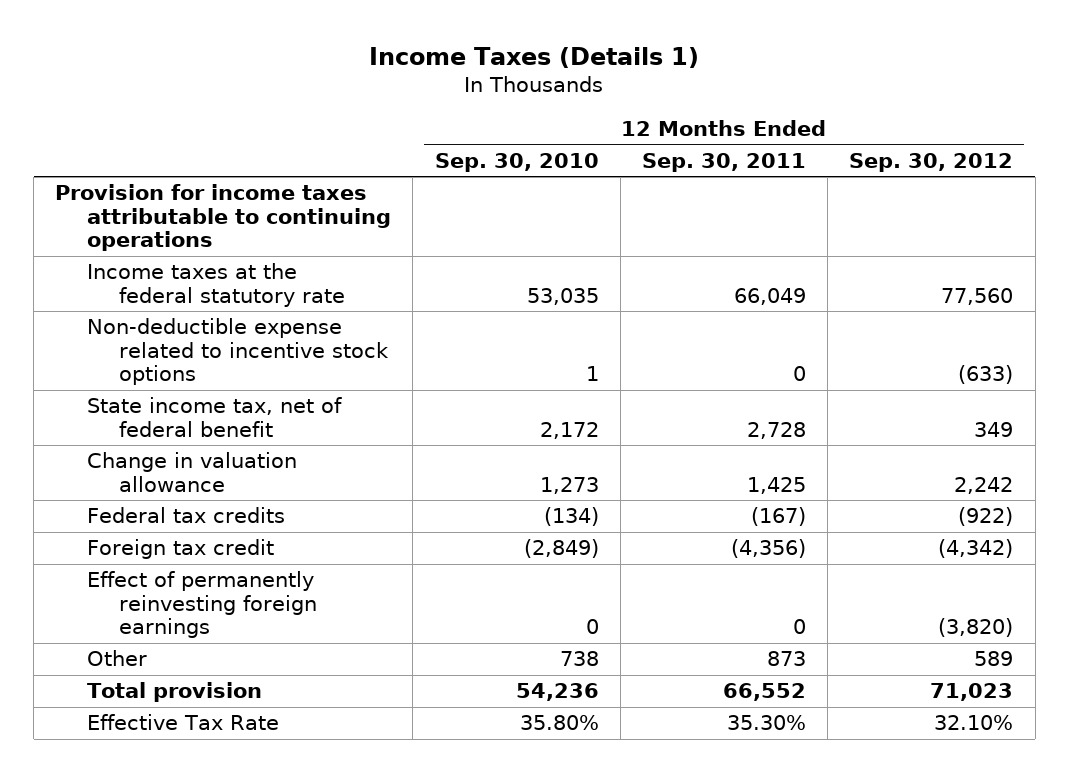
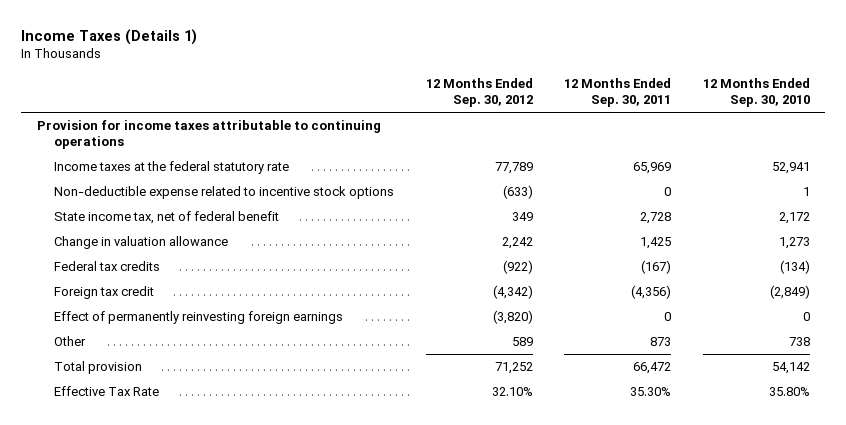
[526,287,599,305] 53,035 -> [771,162,810,175] 52,941
[733,287,806,305] 66,049 -> [633,162,672,175] 65,969
[941,287,1014,305] 77,560 -> [494,162,533,175] 77,789
[515,683,599,702] 54,236 -> [771,362,810,375] 54,142
[722,683,806,702] 66,552 -> [633,362,672,375] 66,472
[930,683,1014,702] 71,023 -> [494,362,533,375] 71,252

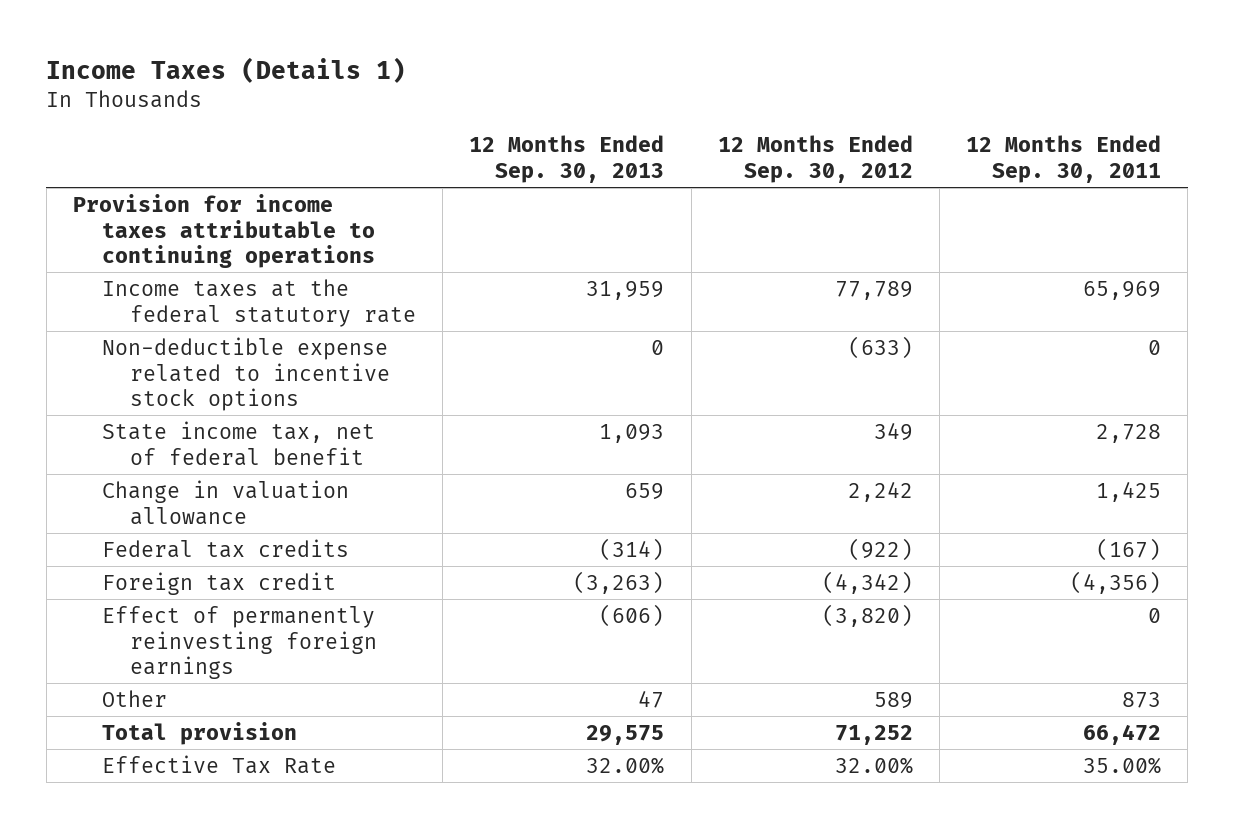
[702,78,810,107] 12 Months Ended Sep. 30, 2010 -> none
none -> [469,135,665,183] 12 Months Ended Sep. 30, 2013
[491,387,533,397] 32.10% -> [834,757,913,775] 32.00%
[630,387,672,397] 35.30% -> [1083,757,1162,775] 35.00%

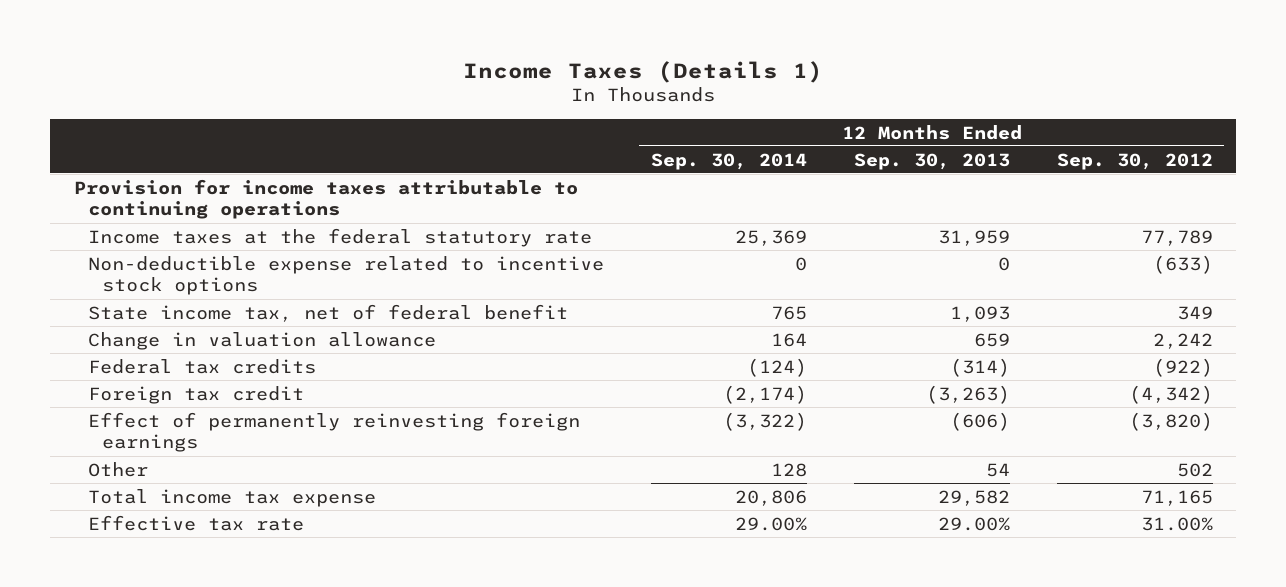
[966,135,1162,183] 12 Months Ended Sep. 30, 2011 -> none
none -> [650,152,807,170] Sep. 30, 2014
[638,690,665,709] 47 -> [985,462,1010,477] 54
[873,692,913,710] 589 -> [1176,462,1213,477] 502
[101,722,297,746] Total provision -> [87,488,376,507] Total income tax expense
[586,725,665,746] 29,575 -> [937,489,1010,506] 29,582
[834,725,913,746] 71,252 -> [1140,489,1213,506] 71,165
[101,755,336,775] Effective Tax Rate -> [87,514,304,531] Effective tax rate
[586,757,665,775] 32.00% -> [937,516,1010,531] 29.00%
[834,757,913,775] 32.00% -> [1140,516,1213,531] 31.00%

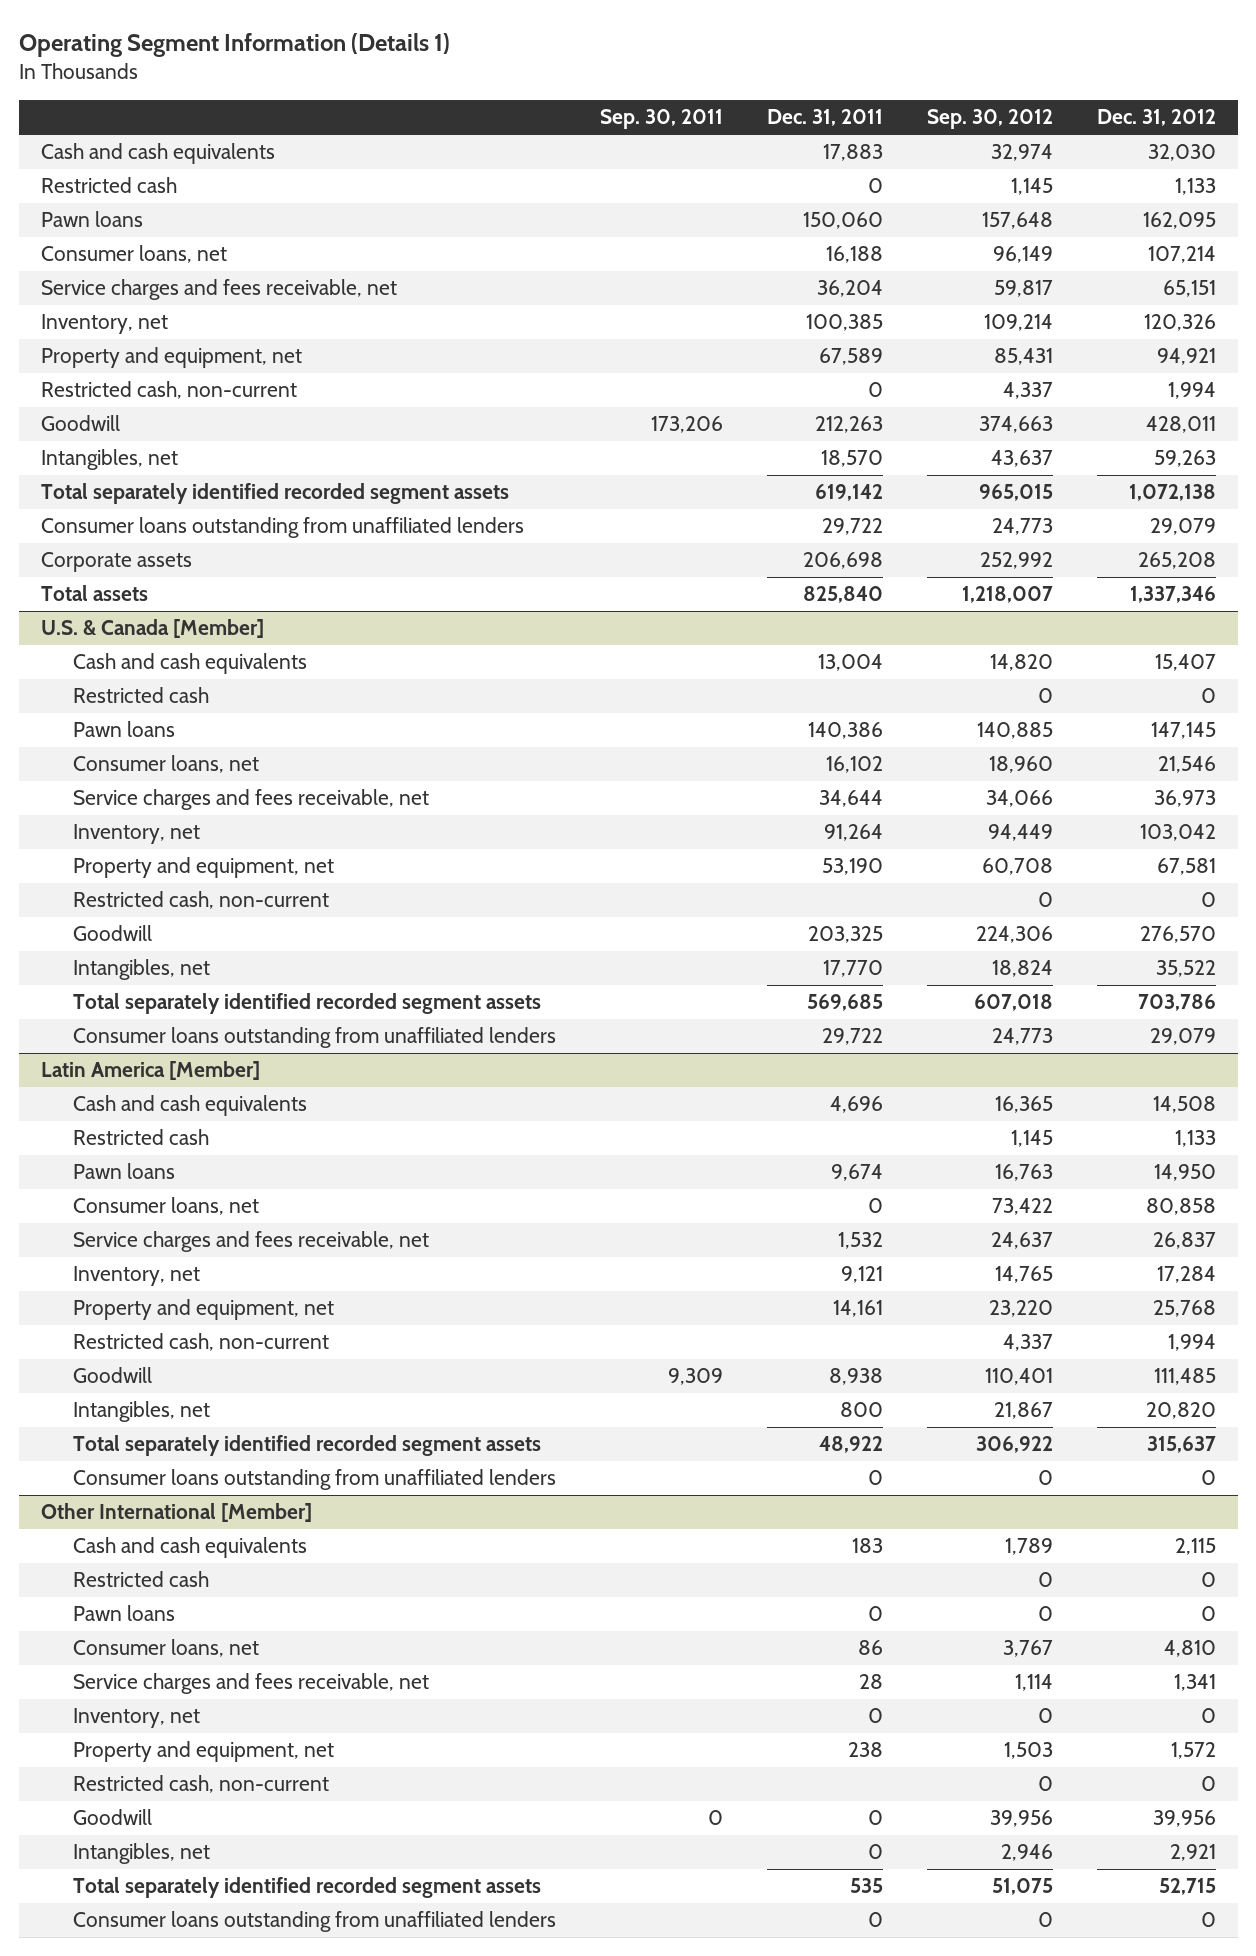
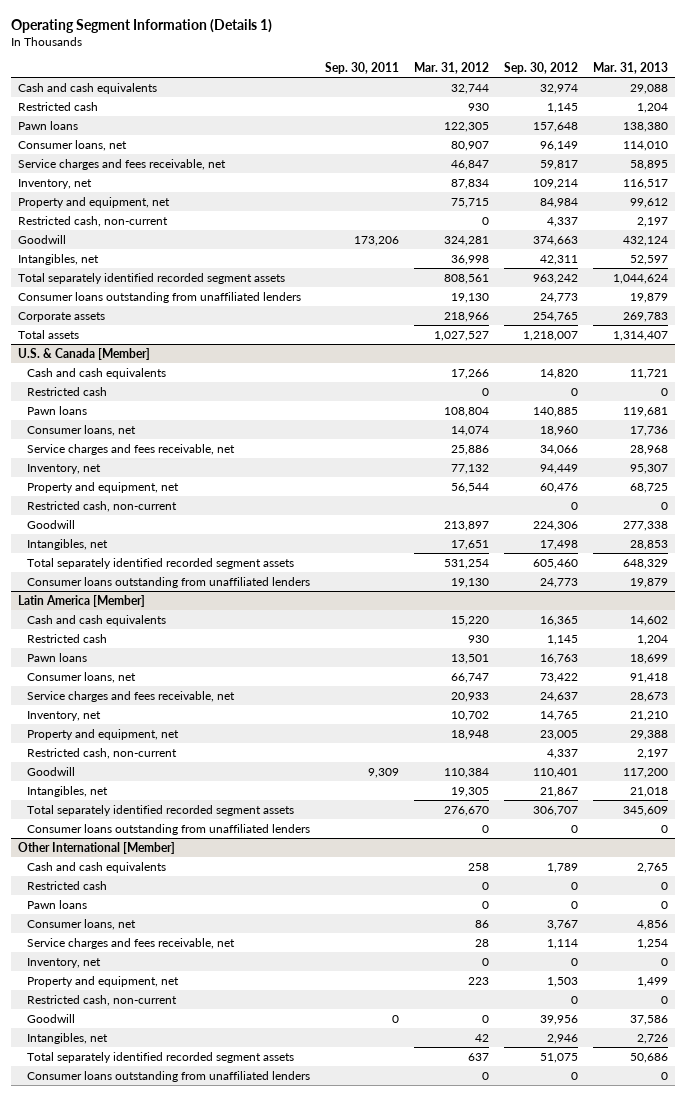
[767,109,884,127] Dec. 31, 2011 -> none
[1096,109,1216,127] Dec. 31, 2012 -> none
none -> [413,62,489,75] Mar. 31, 2012
none -> [592,62,668,75] Mar. 31, 2013
[994,348,1054,366] 85,431 -> [539,197,578,208] 84,984
[991,450,1054,468] 43,637 -> [539,254,578,265] 42,311
[979,484,1054,502] 965,015 -> [532,273,578,284] 963,242
[980,552,1054,570] 252,992 -> [532,311,578,322] 254,765
[982,858,1054,876] 60,708 -> [539,482,578,493] 60,476
[992,960,1054,978] 18,824 -> [539,539,578,550] 17,498
[974,994,1054,1012] 607,018 -> [532,558,578,569] 605,460
[989,1300,1054,1318] 23,220 -> [539,729,578,740] 23,005
[976,1436,1054,1454] 306,922 -> [532,805,578,816] 306,707

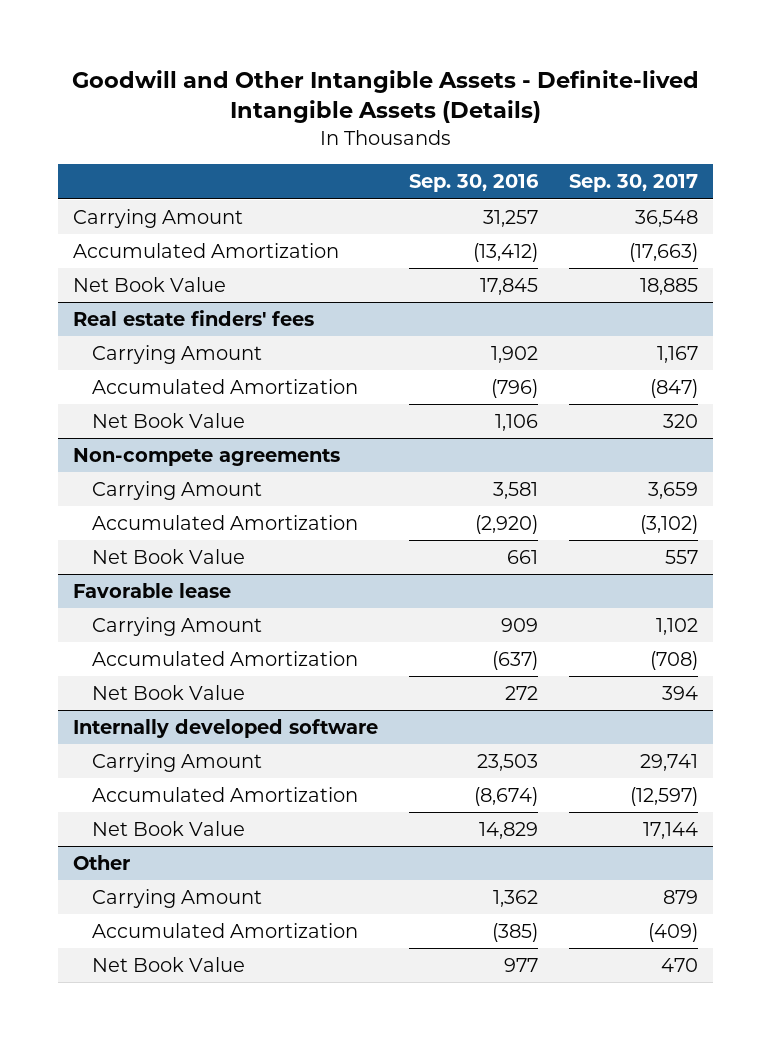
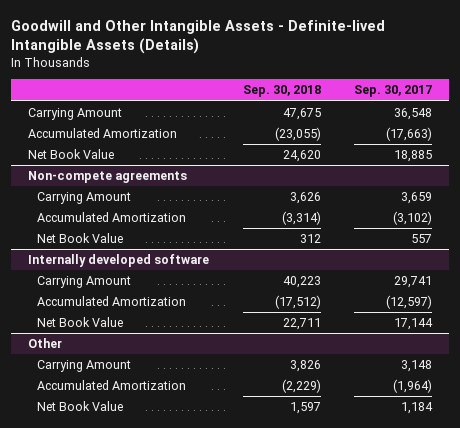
[409,174,540,193] Sep. 30, 2016 -> none
none -> [242,85,321,98] Sep. 30, 2018
[73,309,315,326] Real estate finders' fees -> none
[91,344,262,364] Carrying Amount -> none
[91,378,358,394] Accumulated Amortization -> none
[91,412,245,428] Net Book Value -> none
[73,582,232,598] Favorable lease -> none
[91,616,262,636] Carrying Amount -> none
[91,650,358,666] Accumulated Amortization -> none
[91,684,245,700] Net Book Value -> none
[662,889,698,904] 879 -> [401,360,433,373] 3,148
[647,922,698,942] (409) -> [393,379,433,394] (1,964)
[660,957,698,972] 470 -> [401,402,434,415] 1,184

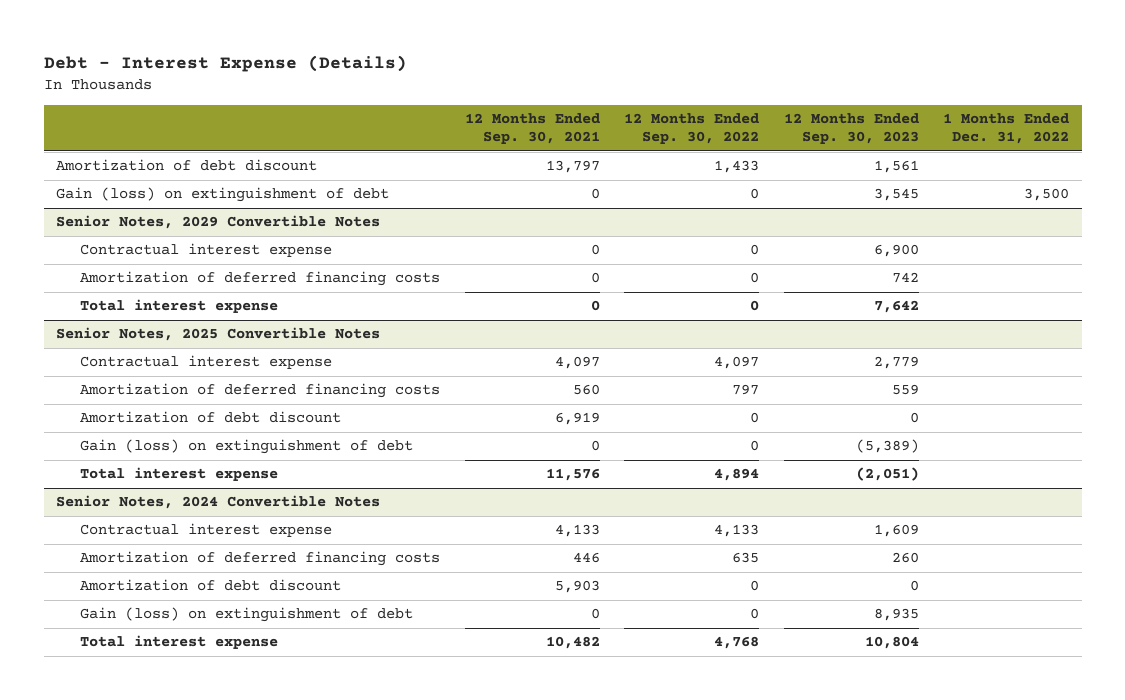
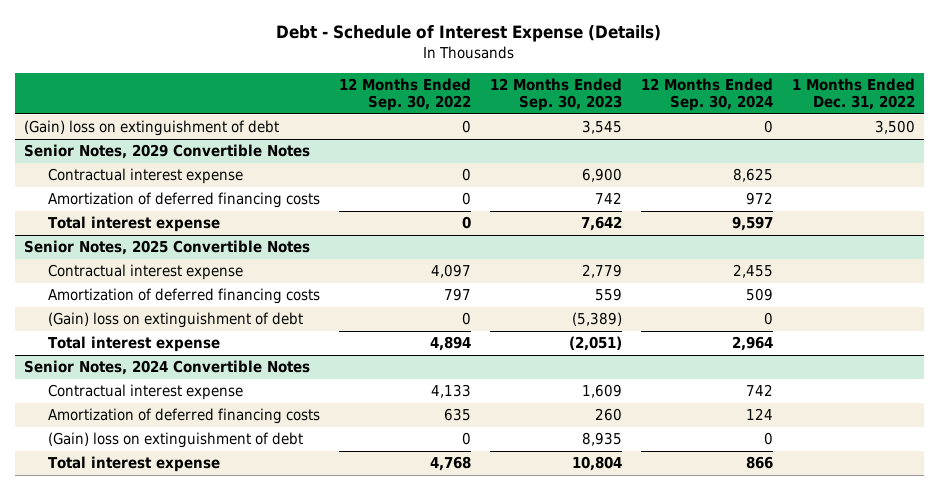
[43,55,407,73] Debt - Interest Expense (Details) -> [276,24,662,42] Debt - Schedule of Interest Expense (Details)
[464,113,600,145] 12 Months Ended Sep. 30, 2021 -> none
none -> [640,77,773,112] 12 Months Ended Sep. 30, 2024
[56,159,318,172] Amortization of debt discount -> none
[56,187,390,203] Gain (loss) on extinguishment of debt -> [24,120,280,137] (Gain) loss on extinguishment of debt
[79,411,341,424] Amortization of debt discount -> none
[79,439,413,455] Gain (loss) on extinguishment of debt -> [47,312,303,329] (Gain) loss on extinguishment of debt
[79,579,341,592] Amortization of debt discount -> none
[79,607,413,623] Gain (loss) on extinguishment of debt -> [47,432,303,449] (Gain) loss on extinguishment of debt

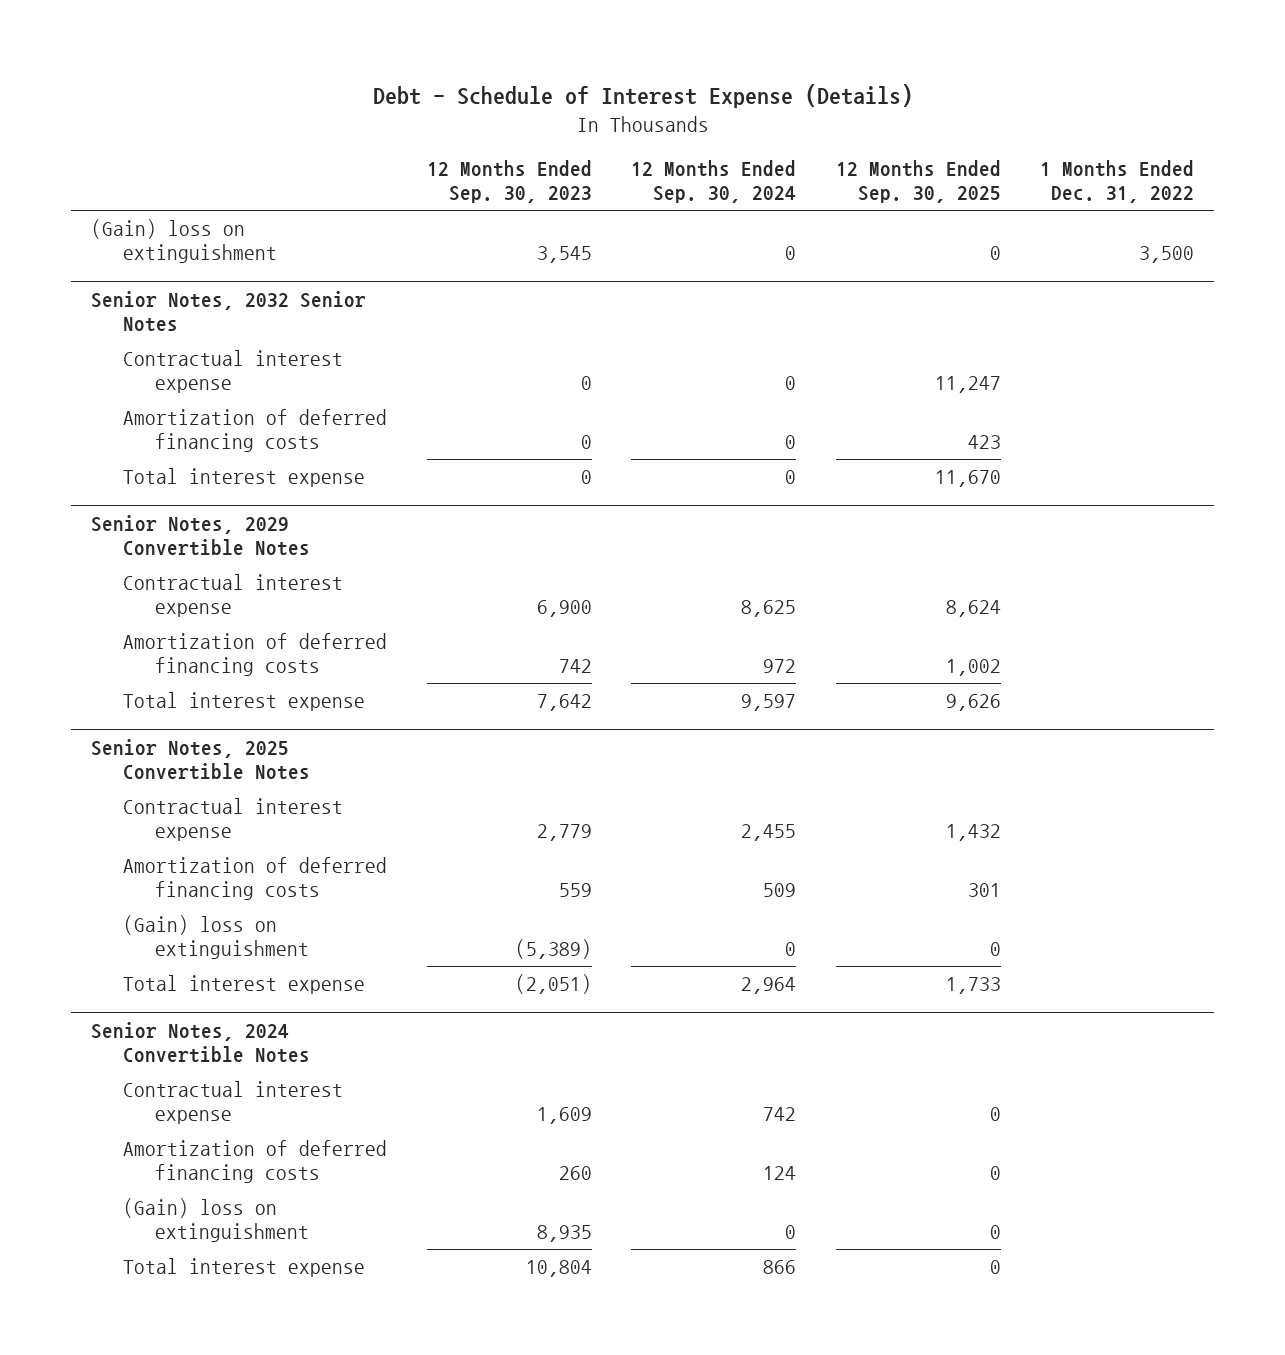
[338,77,471,112] 12 Months Ended Sep. 30, 2022 -> none
none -> [835,160,1001,204] 12 Months Ended Sep. 30, 2025
[24,120,280,137] (Gain) loss on extinguishment of debt -> [90,219,278,264] (Gain) loss on extinguishment
none -> [90,291,366,333] Senior Notes, 2032 Senior Notes
none -> [123,350,344,394] Contractual interest expense
none -> [123,409,388,453] Amortization of deferred financing costs
none -> [123,468,366,488] Total interest expense
[47,312,303,329] (Gain) loss on extinguishment of debt -> [123,915,310,960] (Gain) loss on extinguishment
[47,432,303,449] (Gain) loss on extinguishment of debt -> [123,1198,310,1243] (Gain) loss on extinguishment

